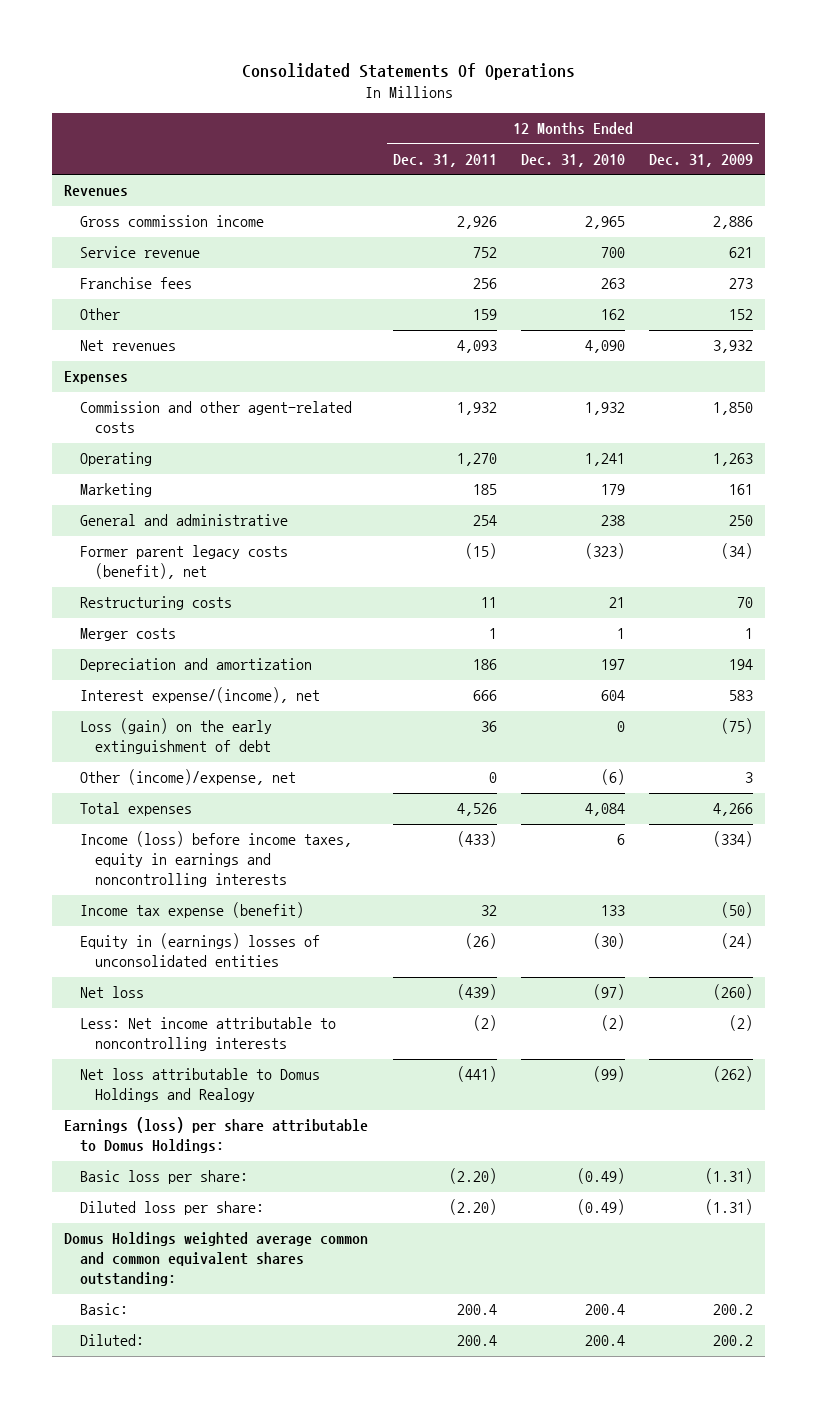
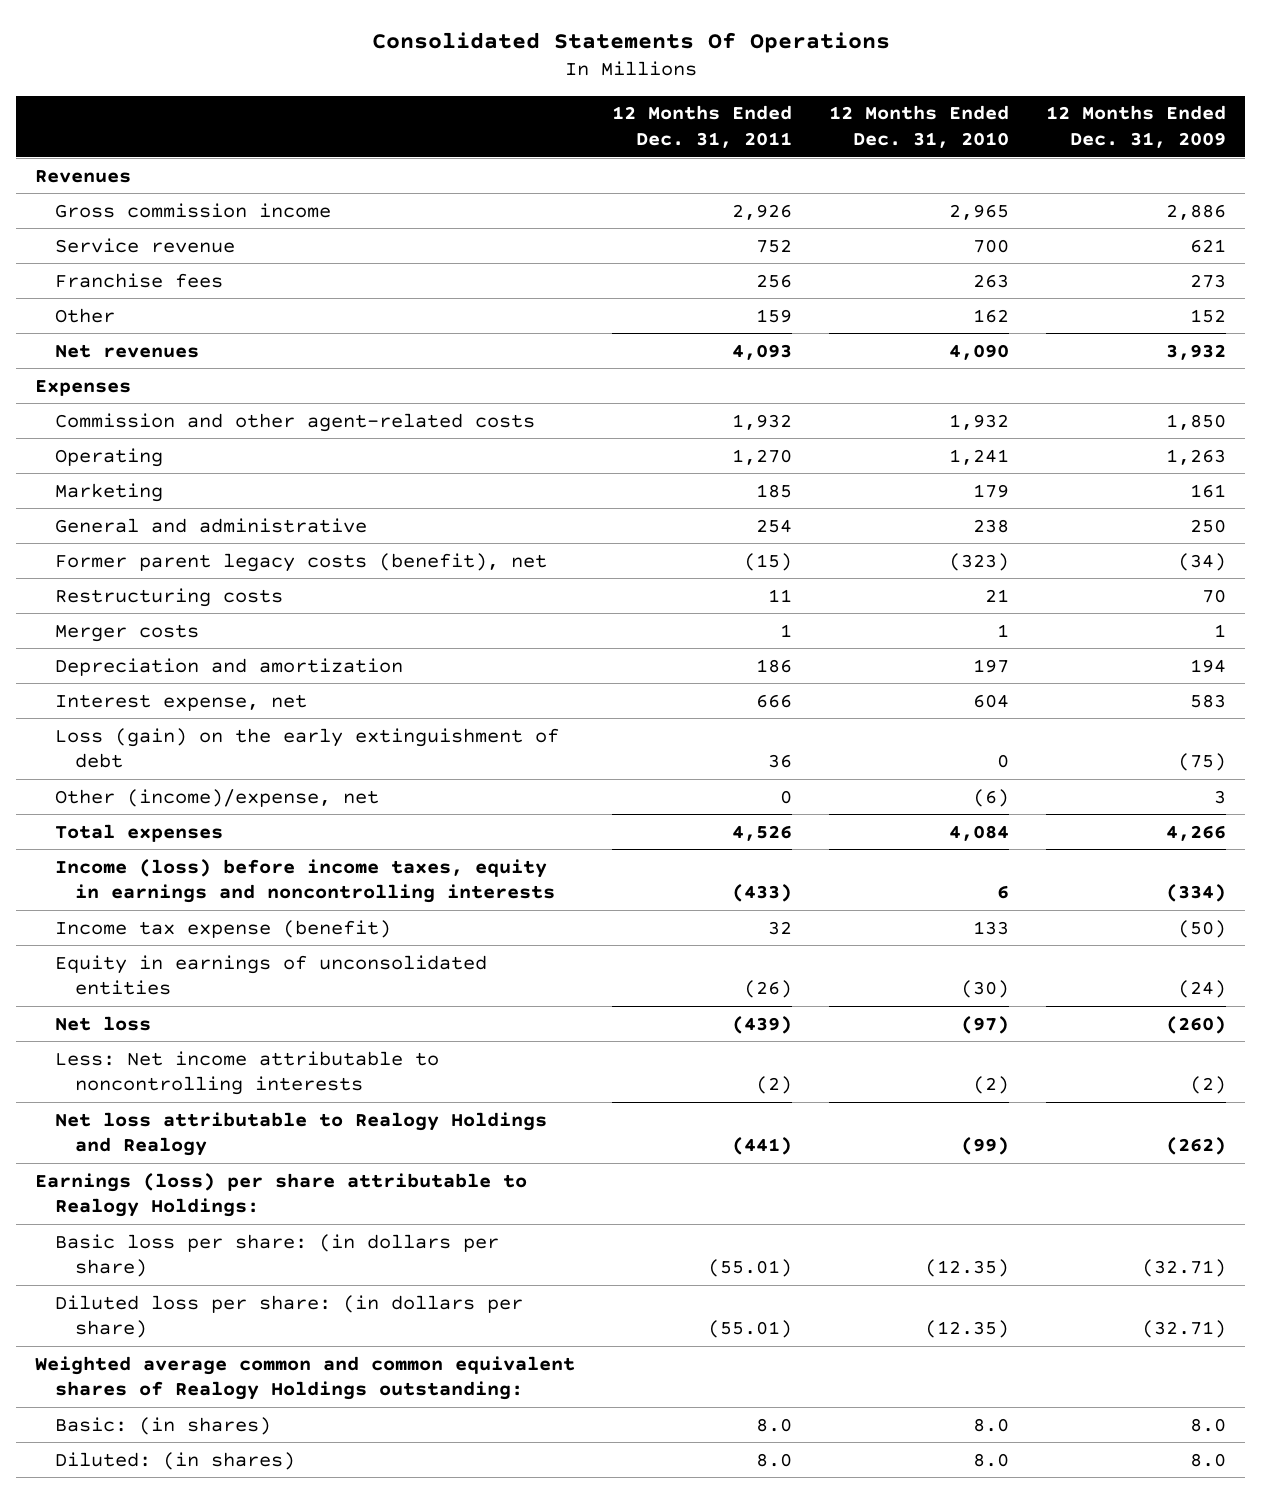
[79,687,320,704] Interest expense/(income), net -> [54,693,307,711] Interest expense, net
[79,933,320,968] Equity in (earnings) losses of unconsolidated entities -> [54,954,487,996] Equity in earnings of unconsolidated entities
[79,1068,320,1103] Net loss attributable to Domus Holdings and Realogy -> [54,1111,547,1157] Net loss attributable to Realogy Holdings and Realogy
[64,1117,369,1154] Earnings (loss) per share attributable to Domus Holdings: -> [34,1172,527,1218] Earnings (loss) per share attributable to Realogy Holdings:
[79,1170,248,1185] Basic loss per share: -> [54,1233,499,1278] Basic loss per share: (in dollars per share)
[448,1168,497,1185] (2.20) -> [708,1259,793,1278] (55.01)
[576,1168,625,1185] (0.49) -> [925,1259,1010,1278] (12.35)
[704,1168,753,1185] (1.31) -> [1142,1259,1227,1278] (32.71)
[79,1201,264,1216] Diluted loss per share: -> [54,1294,523,1339] Diluted loss per share: (in dollars per share)
[448,1199,497,1216] (2.20) -> [708,1320,793,1339] (55.01)
[576,1199,625,1216] (0.49) -> [925,1320,1010,1339] (12.35)
[704,1199,753,1216] (1.31) -> [1142,1320,1227,1339] (32.71)
[64,1232,369,1287] Domus Holdings weighted average common and common equivalent shares outstanding: -> [34,1355,575,1401] Weighted average common and common equivalent shares of Realogy Holdings outstanding:
[79,1303,128,1316] Basic: -> [54,1416,271,1435] Basic: (in shares)
[456,1304,497,1316] 200.4 -> [756,1417,793,1432] 8.0
[584,1304,625,1316] 200.4 -> [973,1417,1010,1432] 8.0
[712,1304,753,1316] 200.2 -> [1190,1417,1227,1432] 8.0
[79,1334,144,1347] Diluted: -> [54,1451,295,1470] Diluted: (in shares)
[456,1335,497,1347] 200.4 -> [756,1452,793,1467] 8.0
[584,1335,625,1347] 200.4 -> [973,1452,1010,1467] 8.0
[712,1335,753,1347] 200.2 -> [1190,1452,1227,1467] 8.0

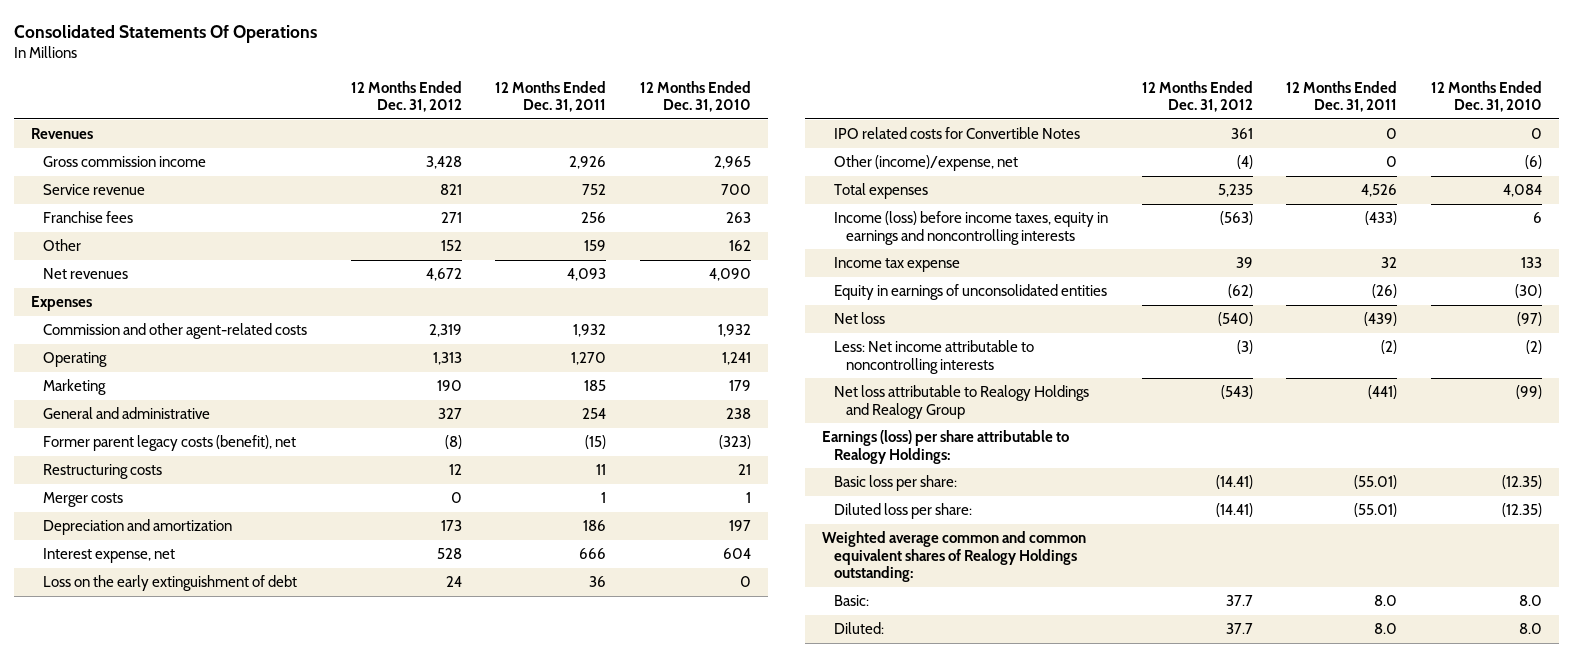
[1046,105,1227,148] 12 Months Ended Dec. 31, 2009 -> none
none -> [350,80,462,113] 12 Months Ended Dec. 31, 2012
[54,727,559,769] Loss (gain) on the early extinguishment of debt -> [42,575,297,592] Loss on the early extinguishment of debt
none -> [833,127,1080,140] IPO related costs for Convertible Notes
[54,919,391,938] Income tax expense (benefit) -> [833,257,960,273] Income tax expense
[54,1111,547,1157] Net loss attributable to Realogy Holdings and Realogy -> [833,385,1089,419] Net loss attributable to Realogy Holdings and Realogy Group
[54,1233,499,1278] Basic loss per share: (in dollars per share) -> [833,475,957,492] Basic loss per share:
[54,1294,523,1339] Diluted loss per share: (in dollars per share) -> [833,503,972,520] Diluted loss per share:
[54,1416,271,1435] Basic: (in shares) -> [833,595,869,607] Basic:
[54,1451,295,1470] Diluted: (in shares) -> [833,622,884,635] Diluted:

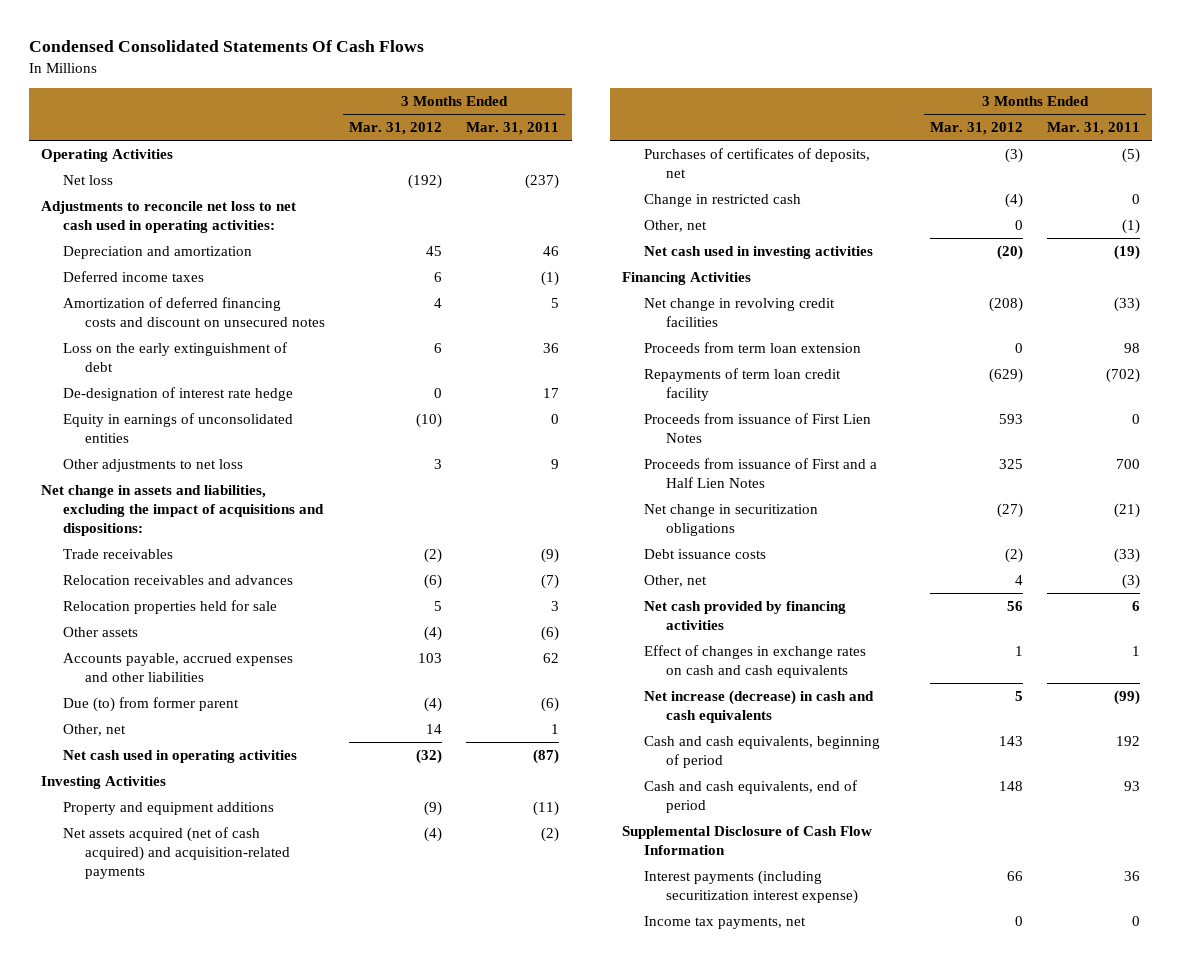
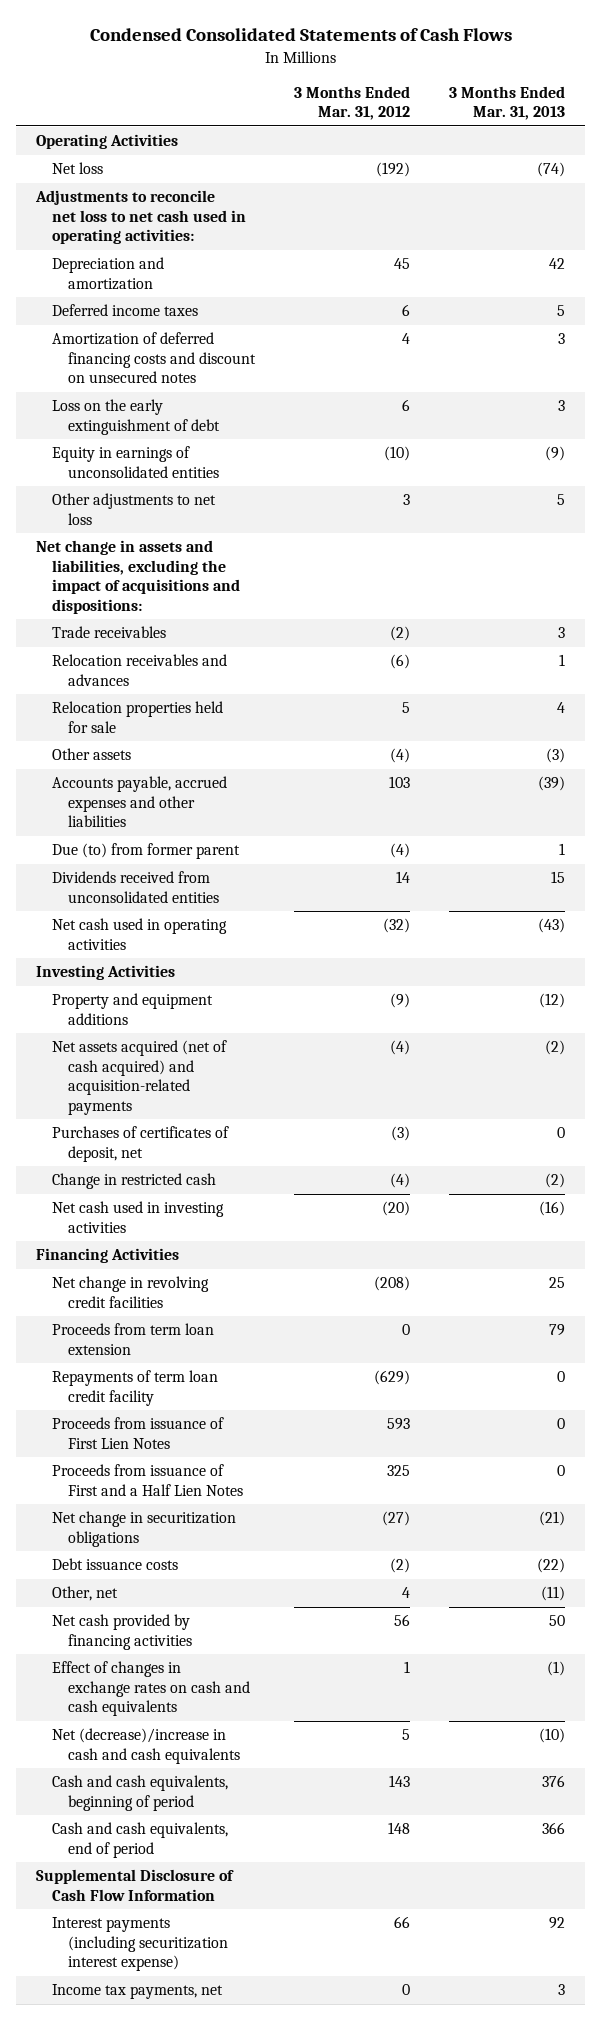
[28,40,424,53] Condensed Consolidated Statements Of Cash Flows -> [89,27,512,41] Condensed Consolidated Statements of Cash Flows
[466,122,560,136] Mar. 31, 2011 -> none
none -> [449,85,566,121] 3 Months Ended Mar. 31, 2013
[62,387,293,402] De-designation of interest rate hedge -> none
[62,724,126,737] Other, net -> none
none -> [51,871,219,903] Dividends received from unconsolidated entities
[643,148,870,179] Purchases of certificates of deposits, net -> [51,1126,229,1162] Purchases of certificates of deposit, net
[643,220,707,233] Other, net -> none
[643,690,874,724] Net increase (decrease) in cash and cash equivalents -> [51,1728,240,1764] Net (decrease)/increase in cash and cash equivalents

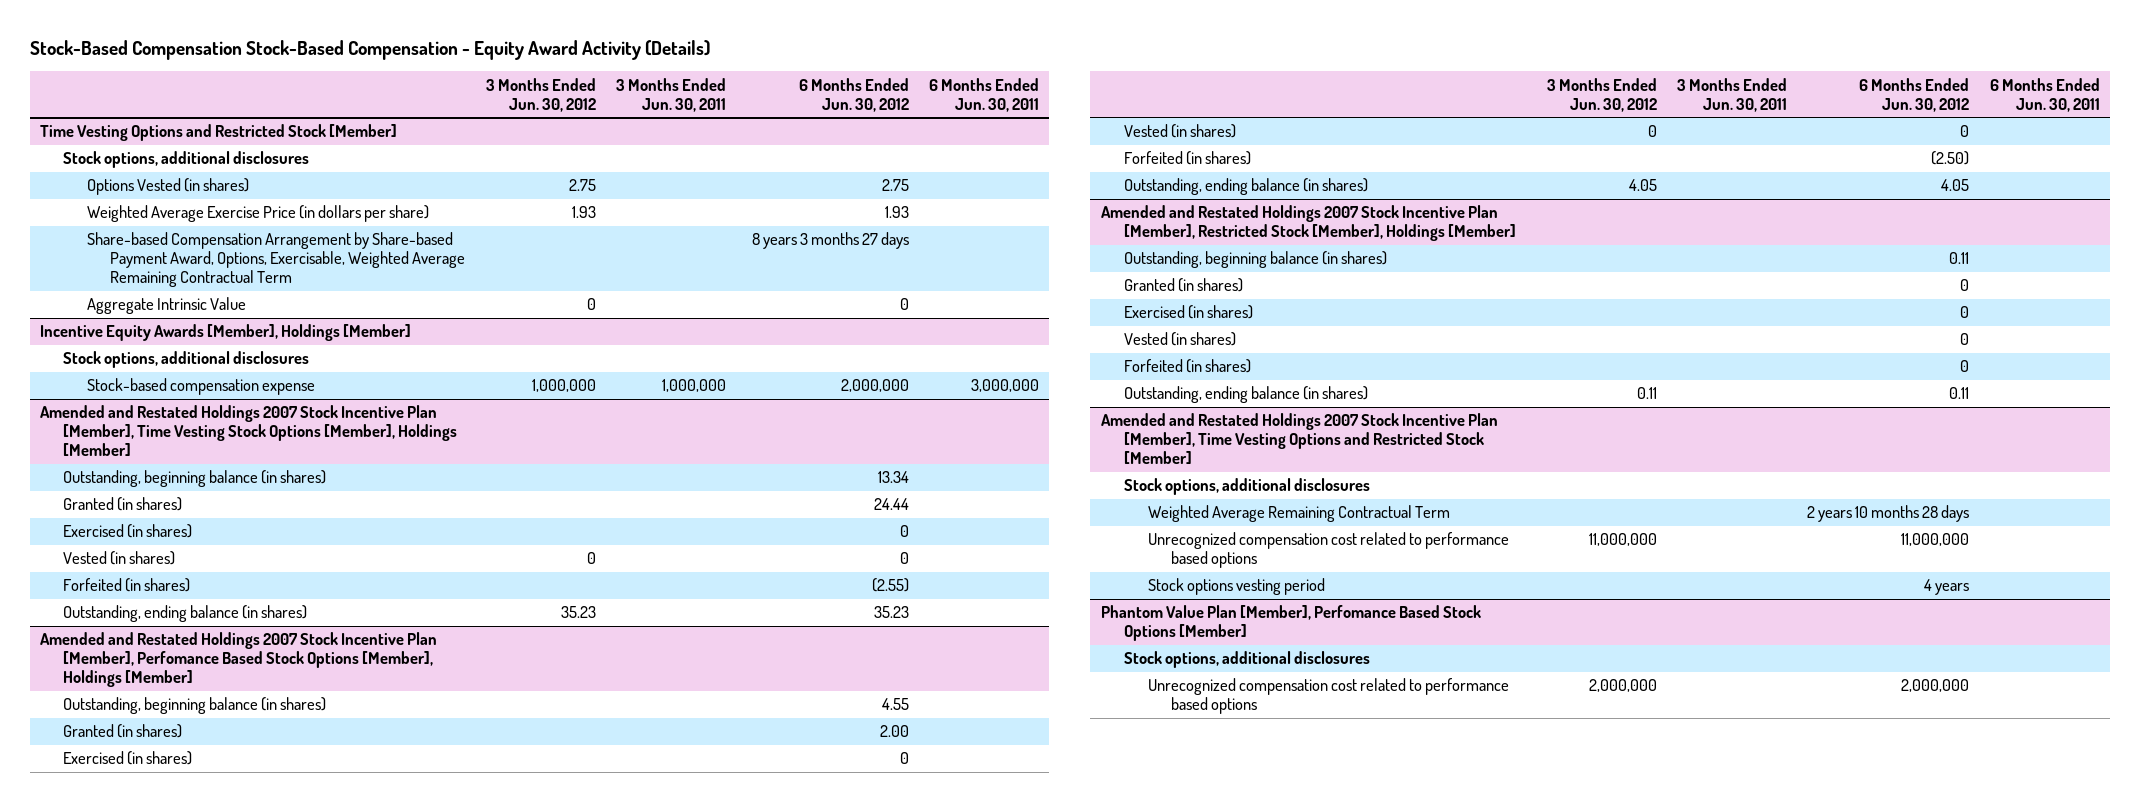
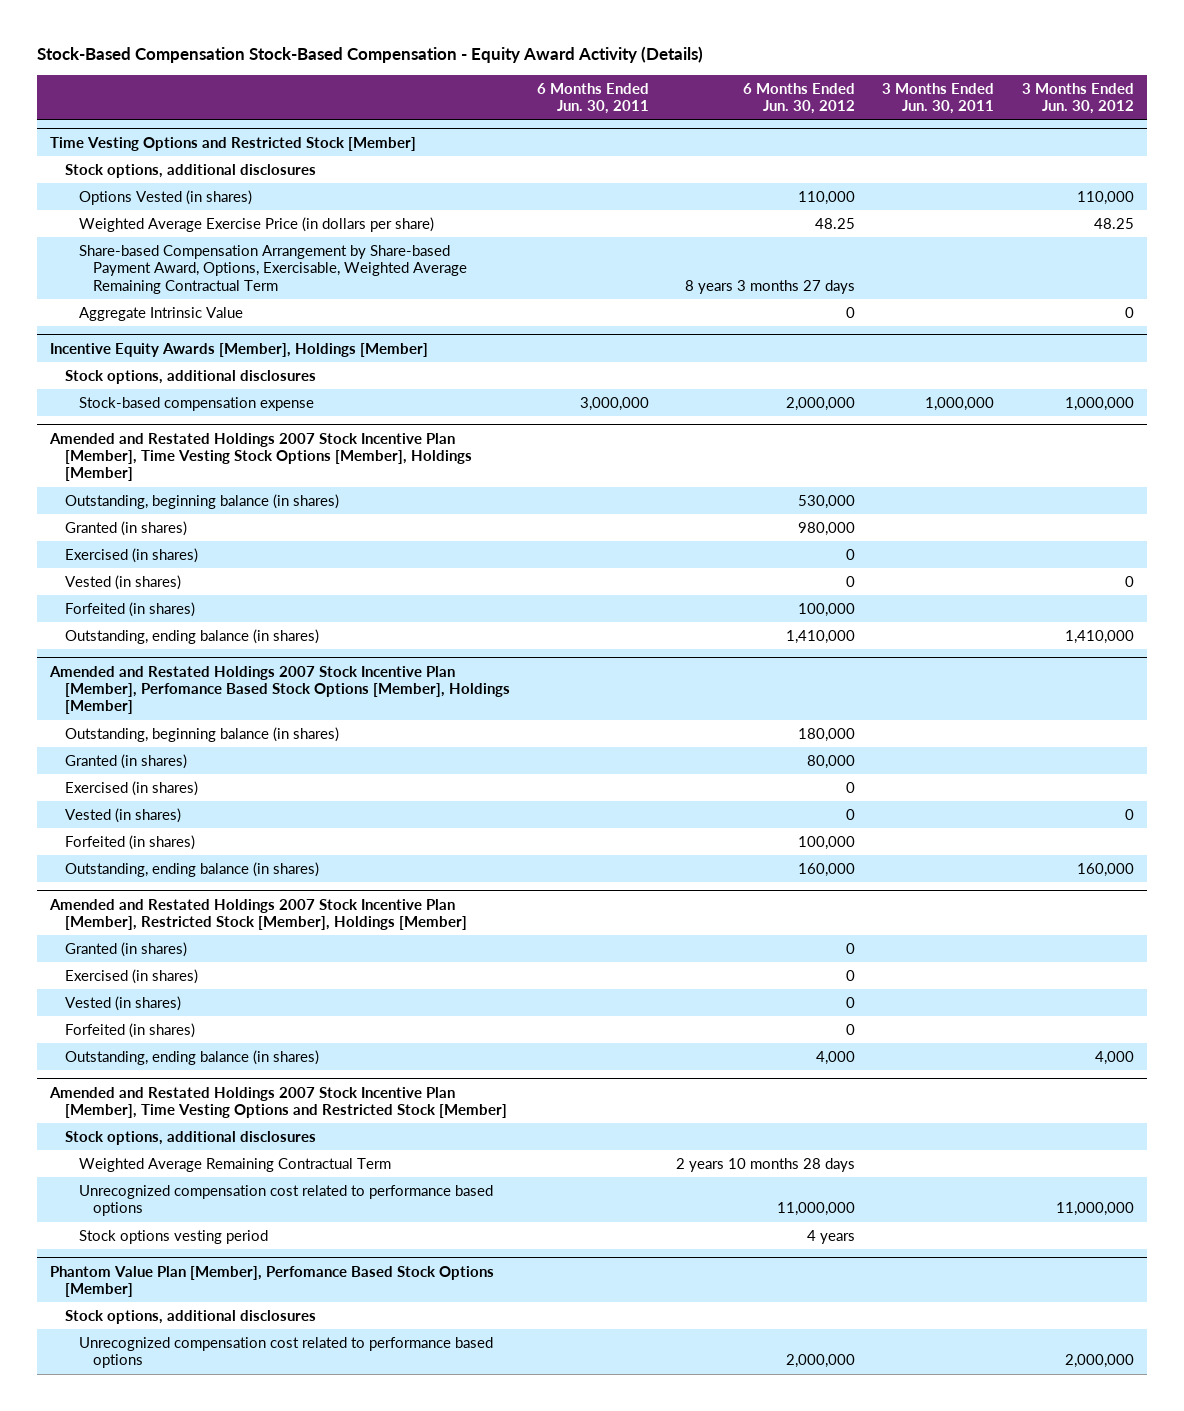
[568,179,596,192] 2.75 -> [1076,190,1134,205] 110,000
[881,179,909,192] 2.75 -> [798,190,856,205] 110,000
[571,206,596,219] 1.93 -> [1093,217,1134,229] 48.25
[884,206,909,219] 1.93 -> [815,217,856,229] 48.25
[877,471,909,484] 13.34 -> [798,494,856,509] 530,000
[873,498,909,511] 24.44 -> [798,521,856,536] 980,000
[871,578,909,593] (2.55) -> [798,602,856,617] 100,000
[560,606,596,619] 35.23 -> [1064,629,1134,644] 1,410,000
[873,606,909,619] 35.23 -> [786,629,856,644] 1,410,000
[881,698,909,711] 4.55 -> [798,727,856,742] 180,000
[879,725,909,738] 2.00 -> [807,754,856,769] 80,000
[1931,151,1970,166] (2.50) -> [798,835,856,850] 100,000
[1628,179,1657,192] 4.05 -> [1076,862,1134,877] 160,000
[1941,179,1970,192] 4.05 -> [798,862,856,877] 160,000
[1124,251,1388,269] Outstanding, beginning balance (in shares) -> none
[1636,387,1657,400] 0.11 -> [1094,1050,1134,1065] 4,000
[1949,387,1970,400] 0.11 -> [816,1050,856,1065] 4,000

